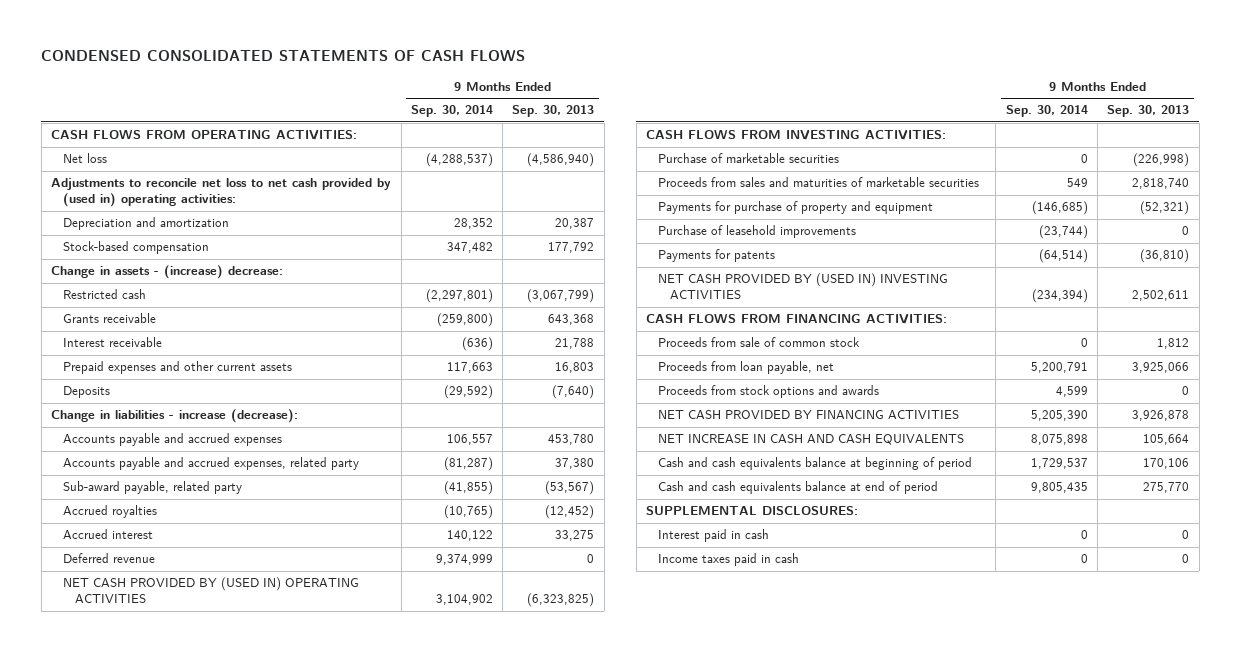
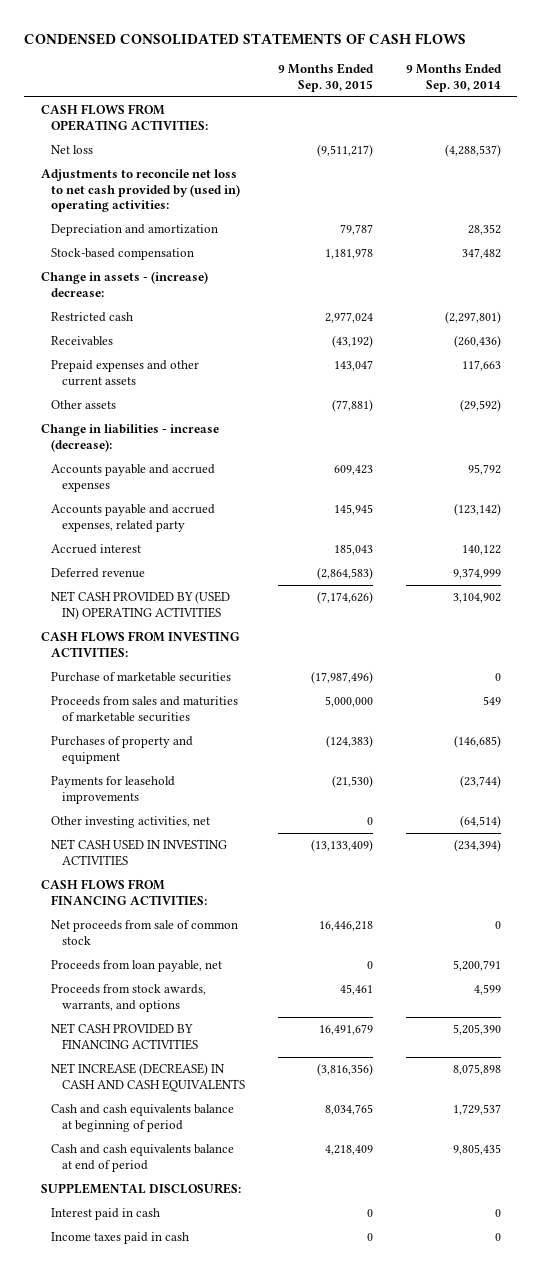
[512,105,595,118] Sep. 30, 2013 -> none
none -> [278,63,375,92] 9 Months Ended Sep. 30, 2015
[63,313,157,324] Grants receivable -> none
[63,337,163,348] Interest receivable -> none
none -> [51,336,114,347] Receivables
[63,386,111,399] Deposits -> [51,400,117,410] Other assets
[63,481,243,495] Sub-award payable, related party -> none
[63,505,158,519] Accrued royalties -> none
[446,434,493,446] 106,557 -> [467,464,501,476] 95,792
[443,457,493,472] (81,287) -> [453,503,501,517] (123,142)
[658,201,934,215] Payments for purchase of property and equipment -> [51,736,194,764] Purchases of property and equipment
[658,225,857,239] Purchase of leasehold improvements -> [51,776,176,804] Payments for leasehold improvements
[658,249,776,263] Payments for patents -> [51,816,211,829] Other investing activities, net
[658,273,949,300] NET CASH PROVIDED BY (USED IN) INVESTING ACTIVITIES -> [51,839,228,866] NET CASH USED IN INVESTING ACTIVITIES
[658,337,861,348] Proceeds from sale of common stock -> [51,920,239,945] Net proceeds from sale of common stock
[658,385,880,399] Proceeds from stock options and awards -> [51,984,207,1012] Proceeds from stock awards, warrants, and options
[658,434,965,446] NET INCREASE IN CASH AND CASH EQUIVALENTS -> [51,1063,246,1092] NET INCREASE (DECREASE) IN CASH AND CASH EQUIVALENTS

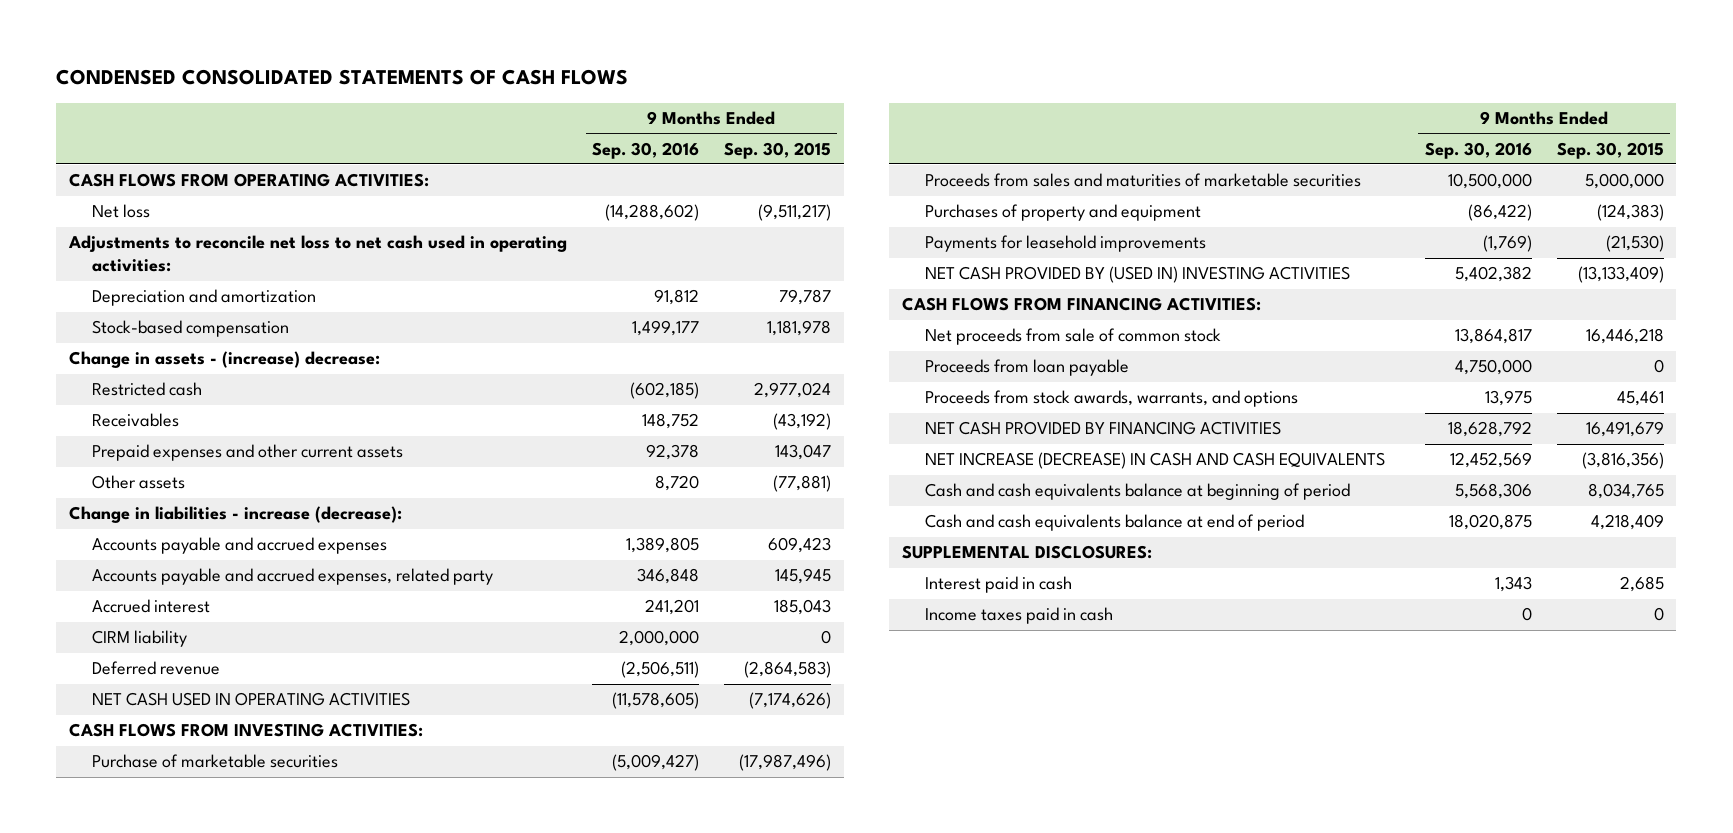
[405,63,502,92] 9 Months Ended Sep. 30, 2014 -> none
none -> [591,141,699,159] Sep. 30, 2016
[40,169,241,213] Adjustments to reconcile net loss to net cash provided by (used in) operating activities: -> [67,235,567,273] Adjustments to reconcile net loss to net cash used in operating activities:
none -> [92,630,188,648] CIRM liability
[51,591,231,620] NET CASH PROVIDED BY (USED IN) OPERATING ACTIVITIES -> [92,692,411,707] NET CASH USED IN OPERATING ACTIVITIES
[51,816,211,829] Other investing activities, net -> none
[51,839,228,866] NET CASH USED IN INVESTING ACTIVITIES -> [925,266,1351,284] NET CASH PROVIDED BY (USED IN) INVESTING ACTIVITIES
[51,960,223,973] Proceeds from loan payable, net -> [925,359,1130,377] Proceeds from loan payable
[367,1209,374,1218] 0 -> [1619,576,1664,593] 2,685

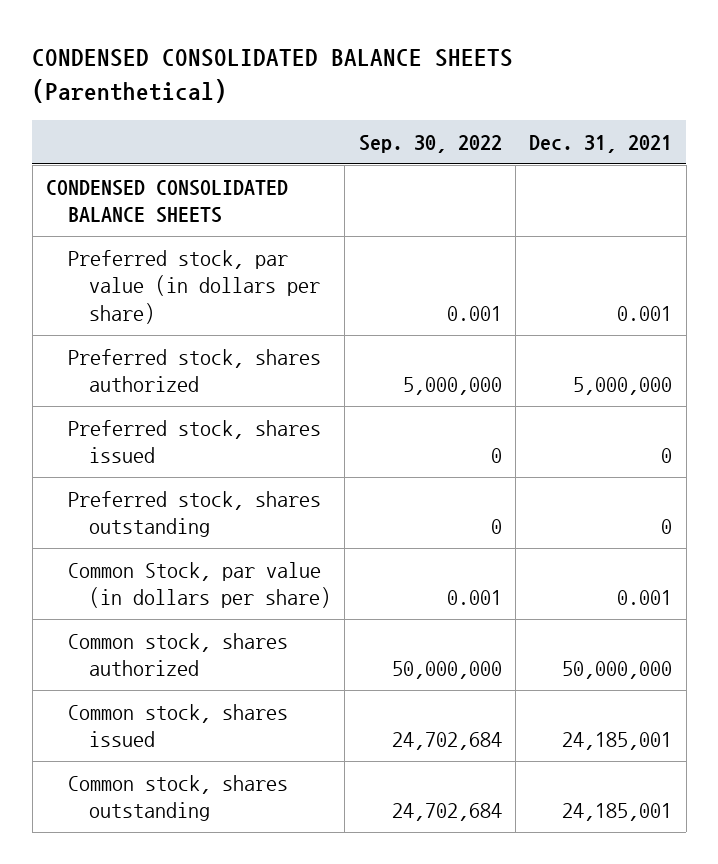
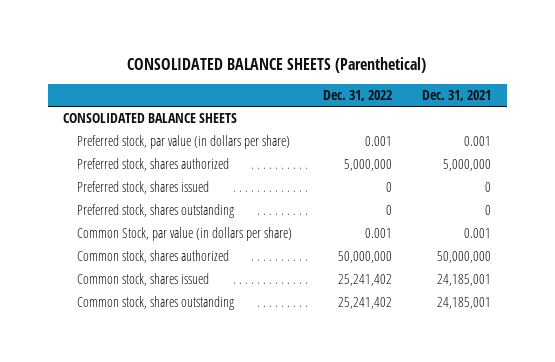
[32,49,514,103] CONDENSED CONSOLIDATED BALANCE SHEETS (Parenthetical) -> [127,56,427,73] CONSOLIDATED BALANCE SHEETS (Parenthetical)
[358,134,502,153] Sep. 30, 2022 -> none
none -> [322,89,392,101] Dec. 31, 2022
[45,179,288,224] CONDENSED CONSOLIDATED BALANCE SHEETS -> [63,113,238,124] CONSOLIDATED BALANCE SHEETS

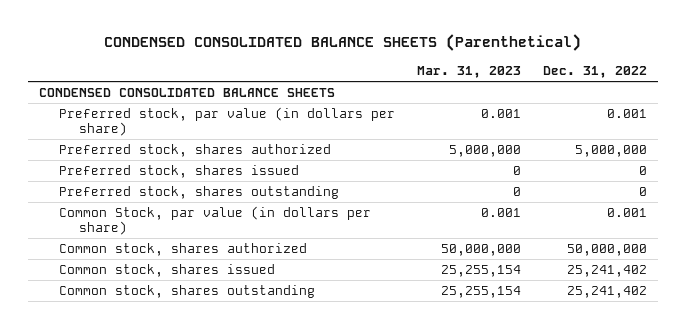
[127,56,427,73] CONSOLIDATED BALANCE SHEETS (Parenthetical) -> [104,34,582,52] CONDENSED CONSOLIDATED BALANCE SHEETS (Parenthetical)
[422,89,492,101] Dec. 31, 2021 -> none
none -> [417,65,522,78] Mar. 31, 2023
[63,113,238,124] CONSOLIDATED BALANCE SHEETS -> [39,87,336,97] CONDENSED CONSOLIDATED BALANCE SHEETS

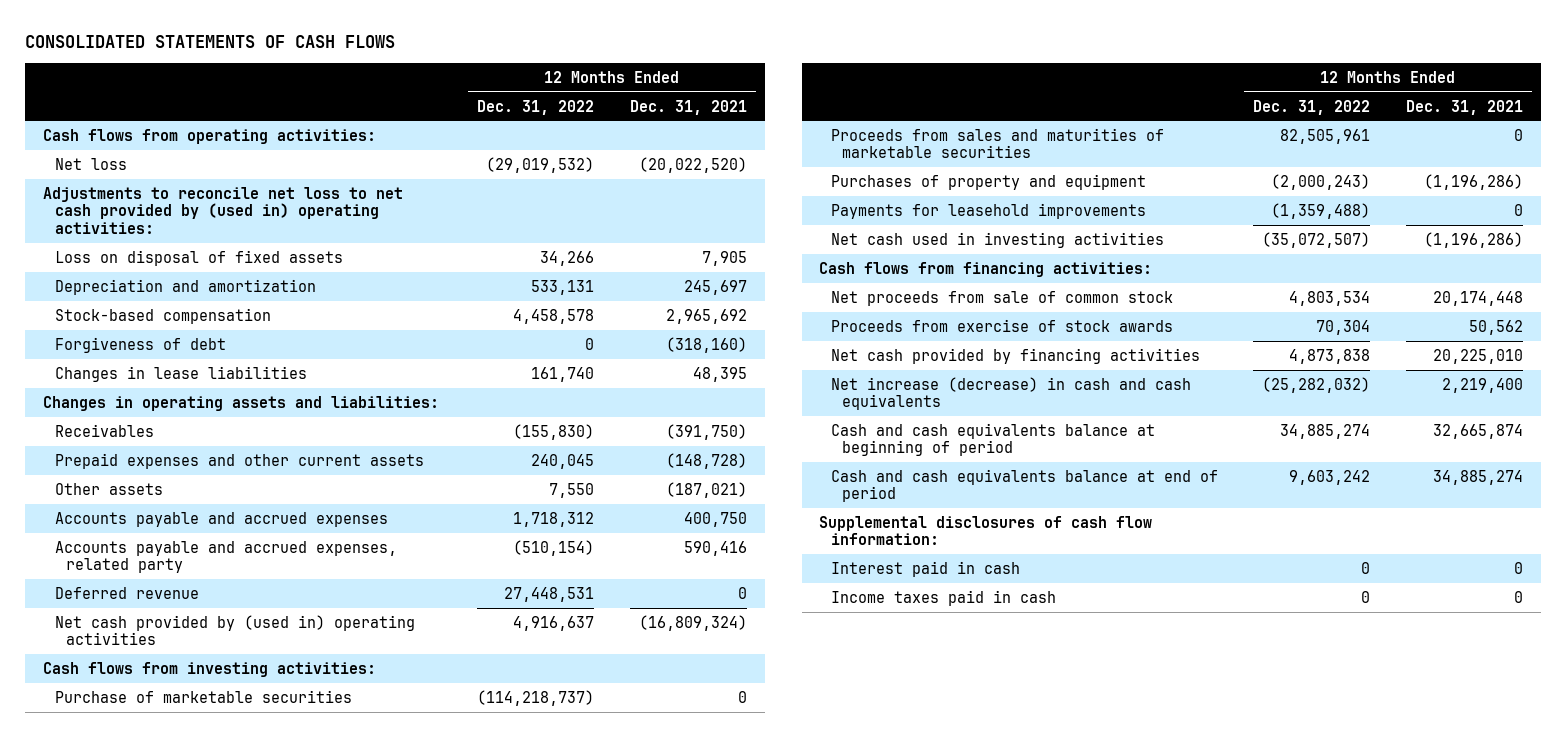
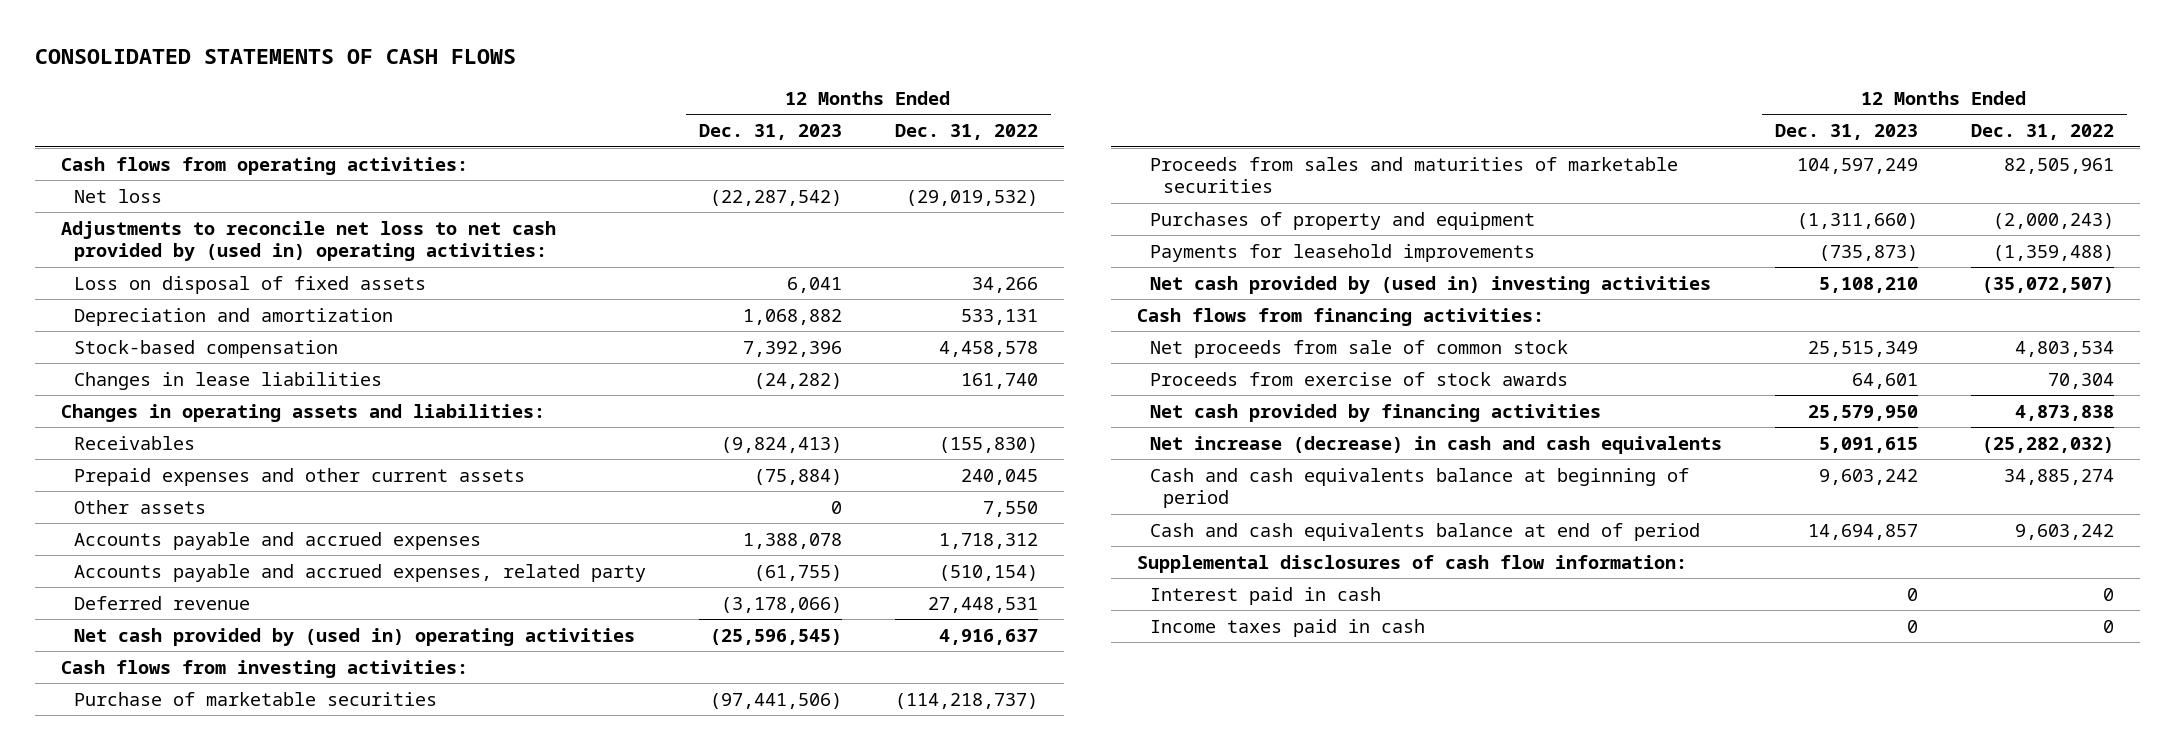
[629,99,747,115] Dec. 31, 2021 -> none
none -> [699,124,843,141] Dec. 31, 2023
[54,336,226,353] Forgiveness of debt -> none
[830,231,1164,248] Net cash used in investing activities -> [1150,275,1712,294] Net cash provided by (used in) investing activities

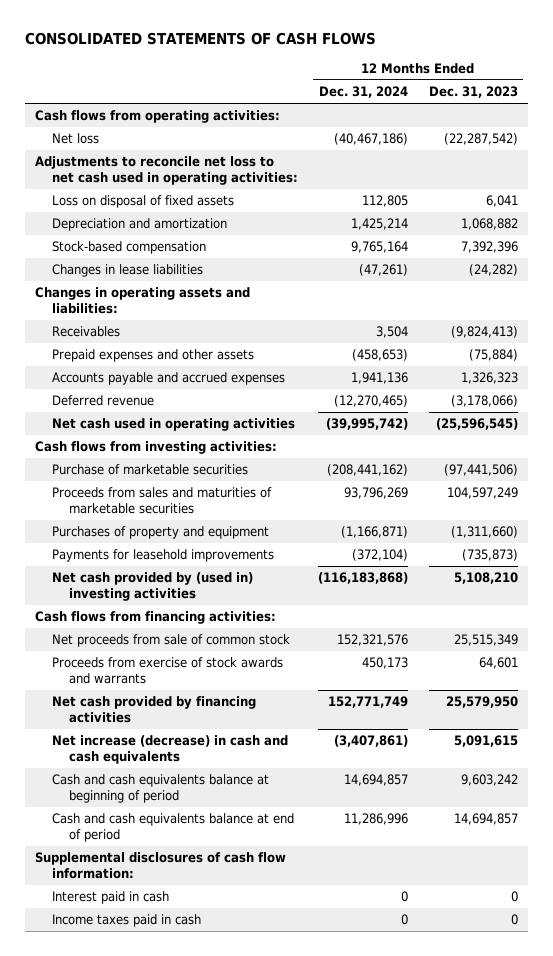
[894,124,1038,141] Dec. 31, 2022 -> none
none -> [319,86,409,99] Dec. 31, 2024
[61,220,557,262] Adjustments to reconcile net loss to net cash provided by (used in) operating activities: -> [35,156,299,186] Adjustments to reconcile net loss to net cash used in operating activities:
[74,499,207,514] Other assets -> none
[74,563,647,582] Accounts payable and accrued expenses, related party -> none
[74,467,526,486] Prepaid expenses and other current assets -> [52,349,255,363] Prepaid expenses and other assets
[743,532,843,549] 1,388,078 -> [460,372,518,385] 1,326,323
[74,627,636,646] Net cash provided by (used in) operating activities -> [52,418,296,432] Net cash used in operating activities
[1150,371,1569,386] Proceeds from exercise of stock awards -> [52,657,284,685] Proceeds from exercise of stock awards and warrants

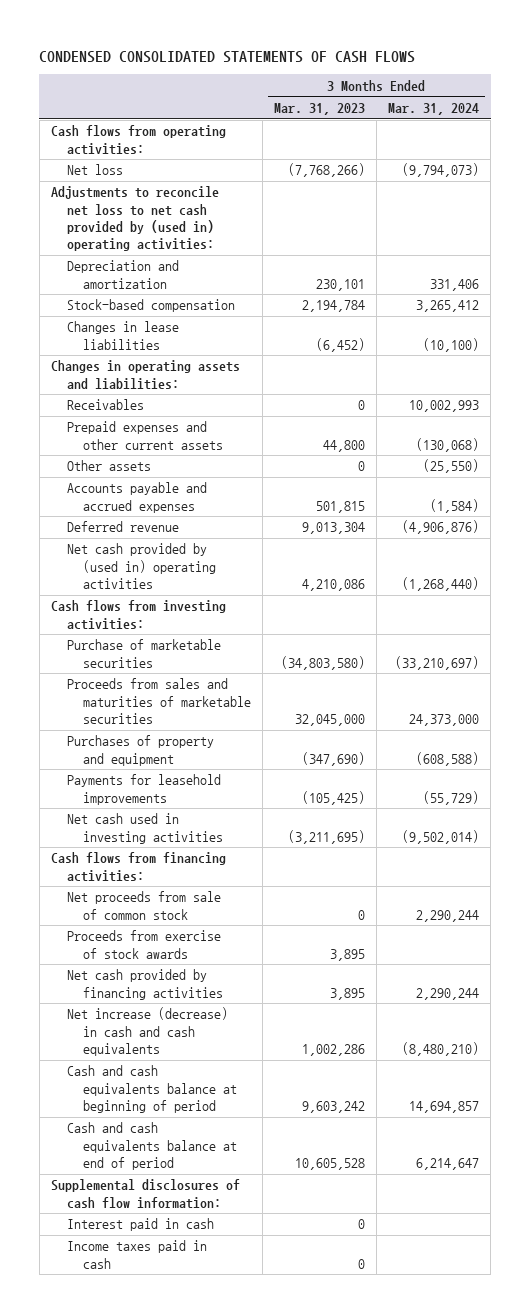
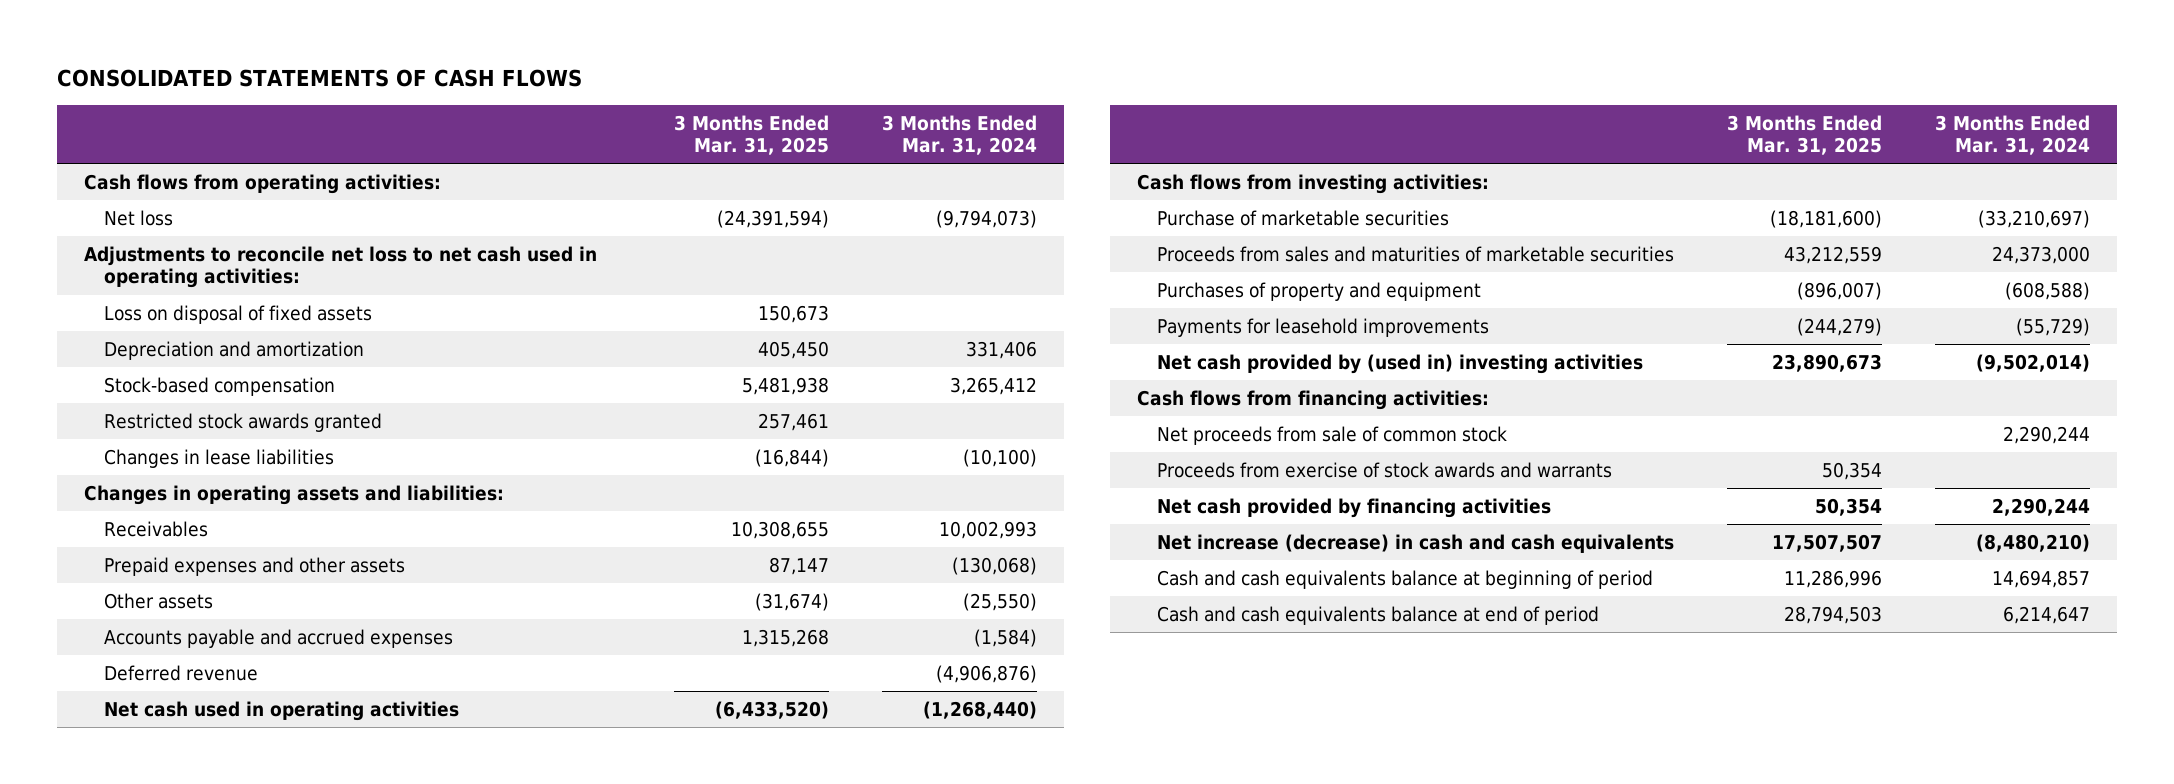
[39,50,416,63] CONDENSED CONSOLIDATED STATEMENTS OF CASH FLOWS -> [57,69,583,88] CONSOLIDATED STATEMENTS OF CASH FLOWS
[273,102,365,115] Mar. 31, 2023 -> none
none -> [674,114,830,155] 3 Months Ended Mar. 31, 2025
[50,186,219,252] Adjustments to reconcile net loss to net cash provided by (used in) operating activities: -> [83,246,597,289] Adjustments to reconcile net loss to net cash used in operating activities:
none -> [104,305,373,325] Loss on disposal of fixed assets
none -> [104,413,383,433] Restricted stock awards granted
[66,421,223,450] Prepaid expenses and other current assets -> [104,557,406,577] Prepaid expenses and other assets
[66,543,216,589] Net cash provided by (used in) operating activities -> [104,701,460,722] Net cash used in operating activities
[66,813,223,844] Net cash used in investing activities -> [1157,354,1644,375] Net cash provided by (used in) investing activities
[66,930,221,959] Proceeds from exercise of stock awards -> [1157,462,1613,479] Proceeds from exercise of stock awards and warrants
[50,1179,240,1209] Supplemental disclosures of cash flow information: -> none
[66,1218,214,1232] Interest paid in cash -> none
[66,1240,207,1269] Income taxes paid in cash -> none

